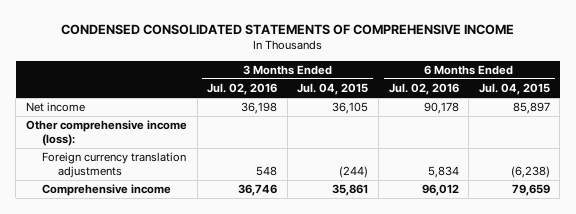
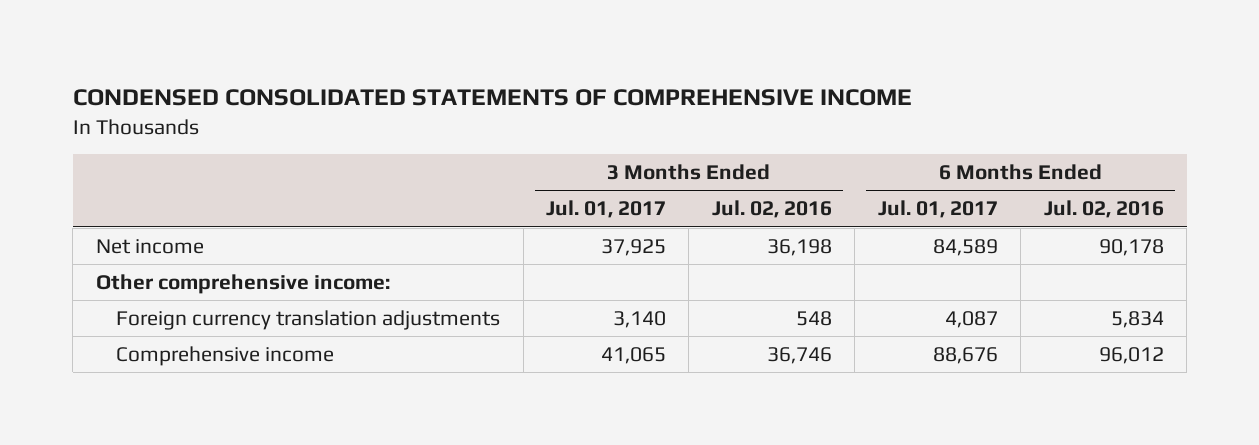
[297,83,369,96] Jul. 04, 2015 -> none
[478,83,550,96] Jul. 04, 2015 -> none
none -> [546,200,667,219] Jul. 01, 2017
none -> [877,200,998,219] Jul. 01, 2017
[26,120,188,147] Other comprehensive income (loss): -> [95,273,390,294] Other comprehensive income:

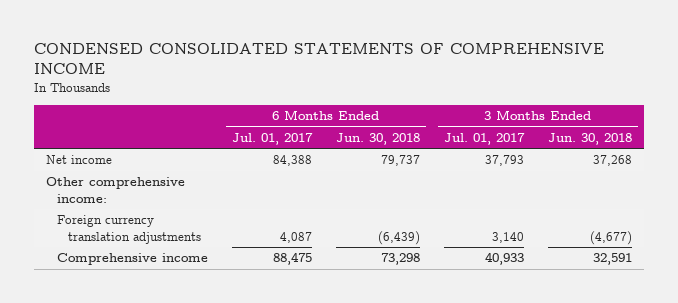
[711,200,832,219] Jul. 02, 2016 -> none
[1043,200,1164,219] Jul. 02, 2016 -> none
none -> [336,132,421,145] Jun. 30, 2018
none -> [548,132,633,145] Jun. 30, 2018
[601,238,667,256] 37,925 -> [485,155,525,167] 37,793
[932,238,998,256] 84,589 -> [273,155,313,167] 84,388
[601,346,667,364] 41,065 -> [485,252,525,266] 40,933
[932,346,998,364] 88,676 -> [273,252,313,266] 88,475

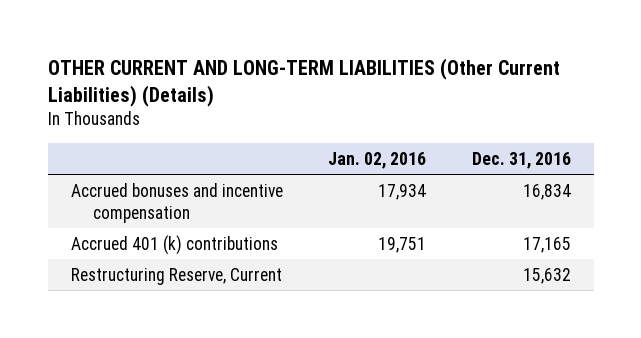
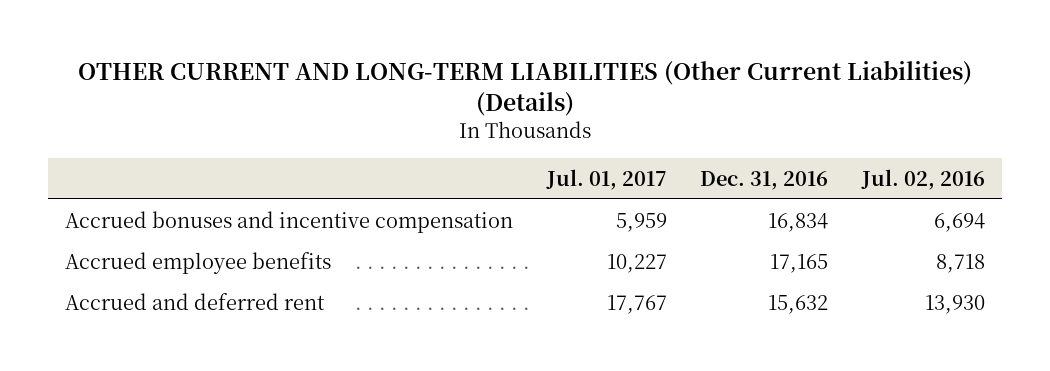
[328,151,427,169] Jan. 02, 2016 -> none
none -> [545,168,667,190] Jul. 01, 2017
none -> [860,168,985,190] Jul. 02, 2016
[70,234,278,255] Accrued 401 (k) contributions -> [65,251,332,274] Accrued employee benefits
[70,267,282,285] Restructuring Reserve, Current -> [65,292,326,310] Accrued and deferred rent

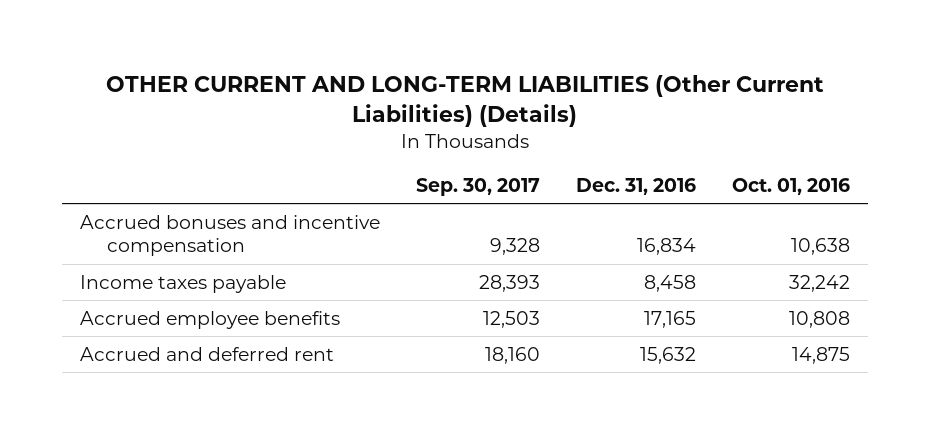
[545,168,667,190] Jul. 01, 2017 -> none
[860,168,985,190] Jul. 02, 2016 -> none
none -> [416,177,541,196] Sep. 30, 2017
none -> [731,177,850,195] Oct. 01, 2016
none -> [80,274,287,293] Income taxes payable

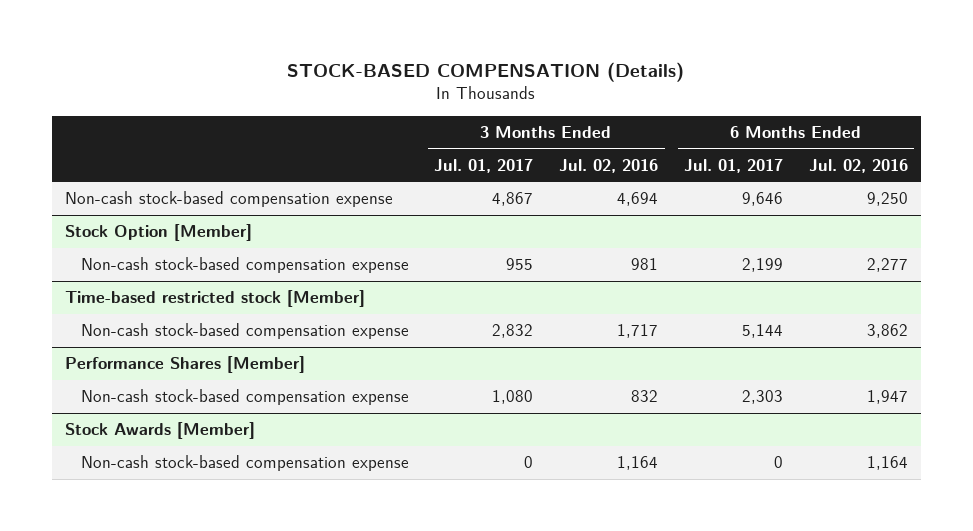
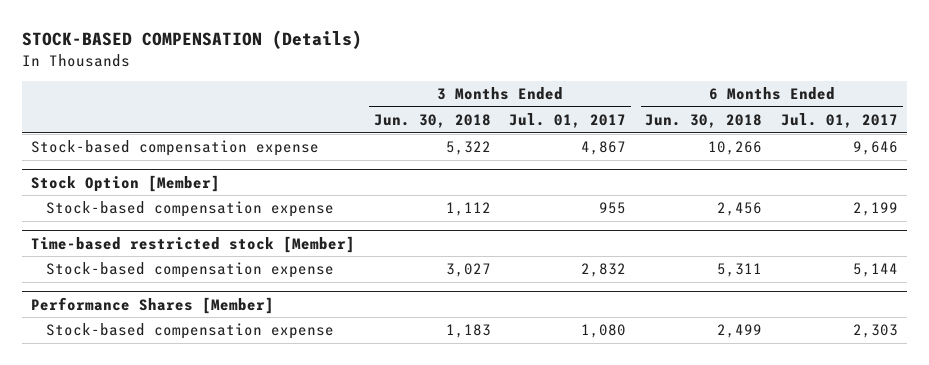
[559,158,659,173] Jul. 02, 2016 -> none
[808,158,908,173] Jul. 02, 2016 -> none
none -> [373,113,491,128] Jun. 30, 2018
none -> [645,113,763,128] Jun. 30, 2018
[64,191,393,208] Non-cash stock-based compensation expense -> [31,140,320,157] Stock-based compensation expense
[80,257,409,274] Non-cash stock-based compensation expense -> [46,201,335,218] Stock-based compensation expense
[80,323,409,340] Non-cash stock-based compensation expense -> [46,262,335,279] Stock-based compensation expense
[64,422,255,440] Stock Awards [Member] -> none
[80,455,409,472] Non-cash stock-based compensation expense -> none
[80,389,409,406] Non-cash stock-based compensation expense -> [46,323,335,340] Stock-based compensation expense

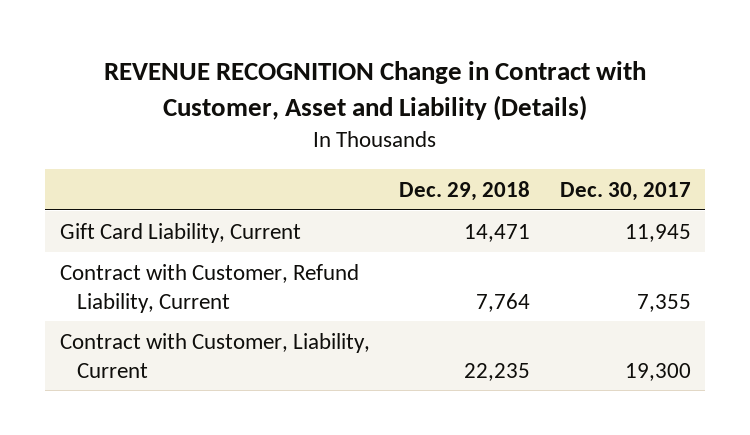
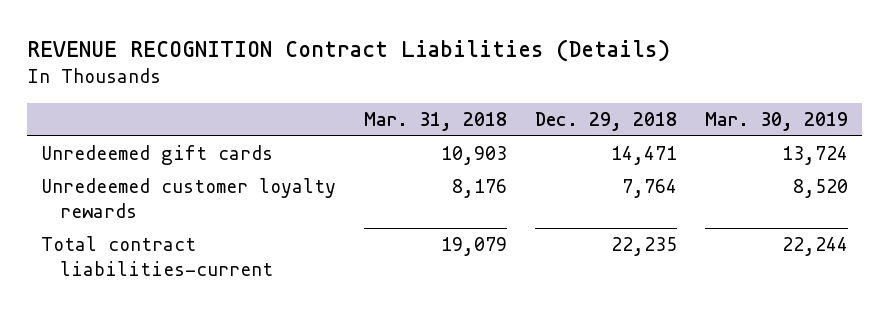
[104,61,647,121] REVENUE RECOGNITION Change in Contract with Customer, Asset and Liability (Details) -> [27,39,671,63] REVENUE RECOGNITION Contract Liabilities (Details)
[559,182,691,202] Dec. 30, 2017 -> none
none -> [363,111,507,131] Mar. 31, 2018
none -> [704,111,848,131] Mar. 30, 2019
[59,222,301,243] Gift Card Liability, Current -> [40,145,273,166] Unredeemed gift cards
[59,263,359,313] Contract with Customer, Refund Liability, Current -> [40,178,336,219] Unredeemed customer loyalty rewards
[59,332,370,378] Contract with Customer, Liability, Current -> [40,236,274,277] Total contract liabilities-current

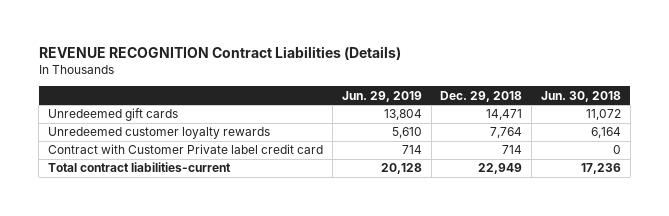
[363,111,507,131] Mar. 31, 2018 -> none
[704,111,848,131] Mar. 30, 2019 -> none
none -> [341,90,422,102] Jun. 29, 2019
none -> [541,90,622,102] Jun. 30, 2018
none -> [48,144,324,155] Contract with Customer Private label credit card
[610,237,677,257] 22,235 -> [478,163,523,175] 22,949

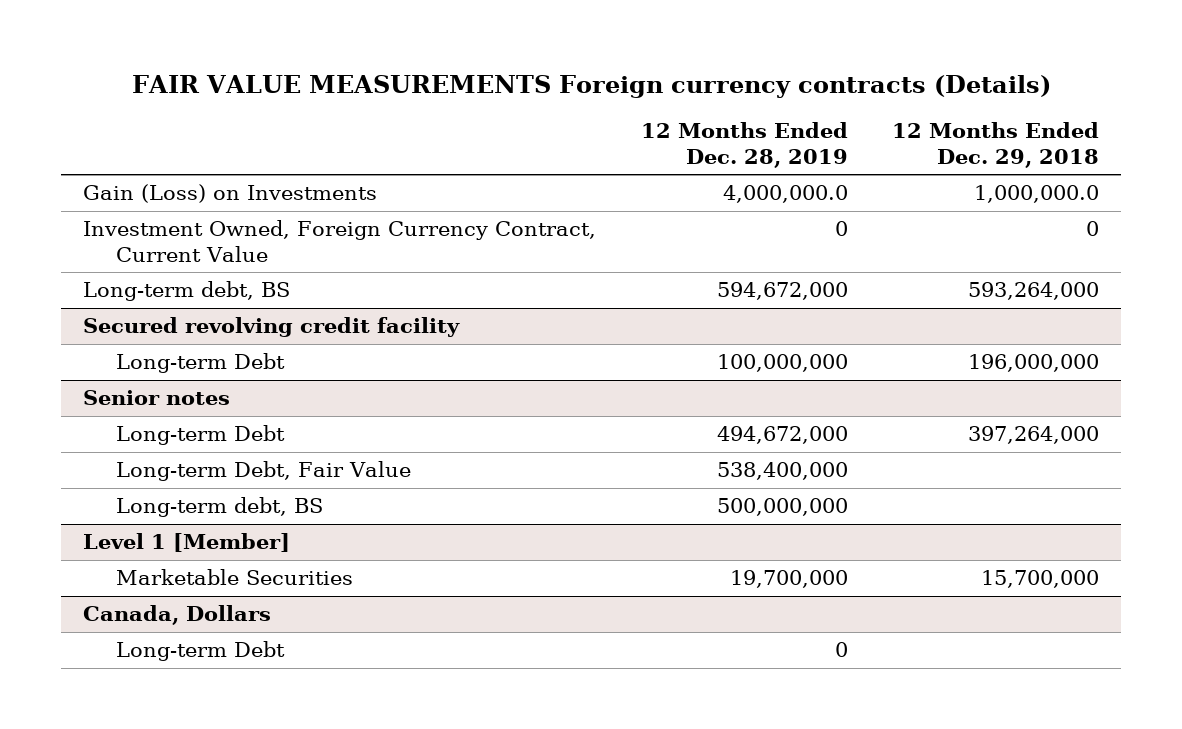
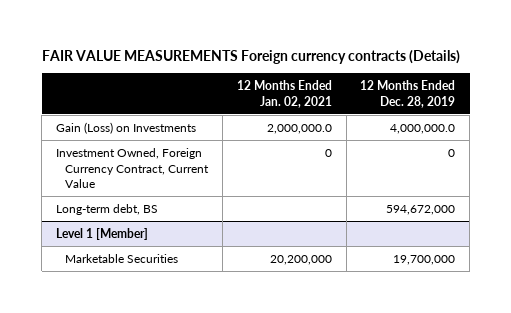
[891,122,1099,168] 12 Months Ended Dec. 29, 2018 -> none
none -> [236,79,332,108] 12 Months Ended Jan. 02, 2021
[83,317,461,338] Secured revolving credit facility -> none
[115,353,285,374] Long-term Debt -> none
[83,390,231,406] Senior notes -> none
[115,425,285,446] Long-term Debt -> none
[115,461,411,482] Long-term Debt, Fair Value -> none
[115,497,323,518] Long-term debt, BS -> none
[83,605,272,626] Canada, Dollars -> none
[115,641,285,662] Long-term Debt -> none

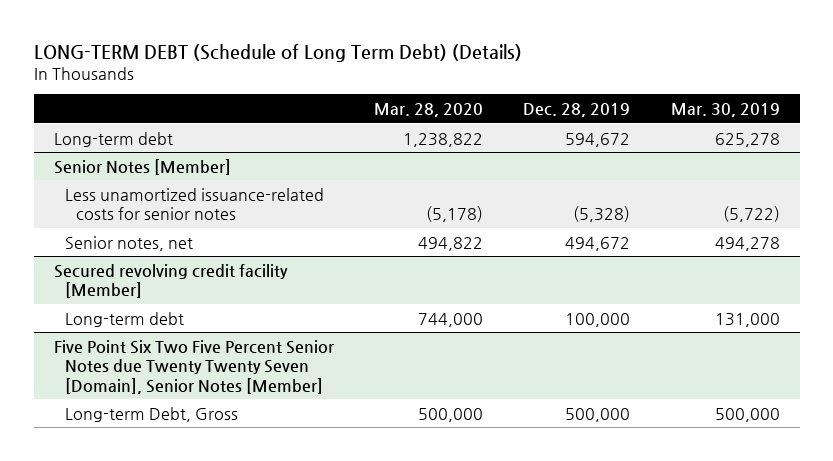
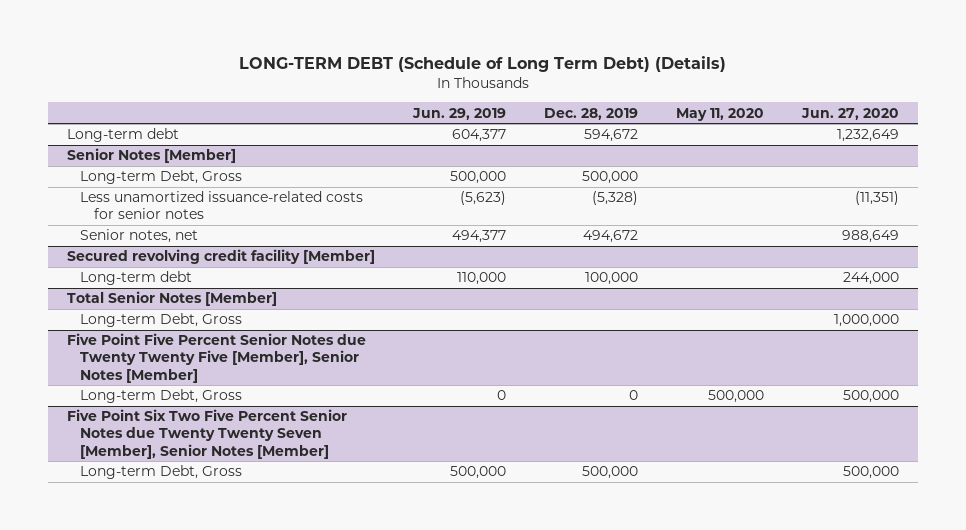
[374,102,484,117] Mar. 28, 2020 -> none
[670,102,780,117] Mar. 30, 2019 -> none
none -> [411,107,506,120] Jun. 29, 2019
none -> [675,107,764,121] May 11, 2020
none -> [800,107,899,120] Jun. 27, 2020
none -> [80,170,243,185] Long-term Debt, Gross
none -> [66,291,277,307] Total Senior Notes [Member]
none -> [80,313,243,328] Long-term Debt, Gross
none -> [66,333,366,383] Five Point Five Percent Senior Notes due Twenty Twenty Five [Member], Senior Notes [Member]
none -> [80,389,243,404] Long-term Debt, Gross
[53,339,334,394] Five Point Six Two Five Percent Senior Notes due Twenty Twenty Seven [Domain], Senior Notes [Member] -> [66,409,347,459] Five Point Six Two Five Percent Senior Notes due Twenty Twenty Seven [Member], Senior Notes [Member]

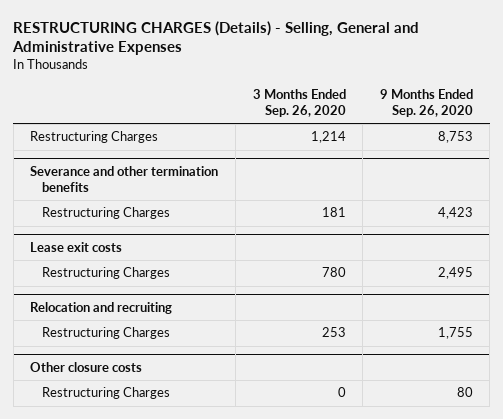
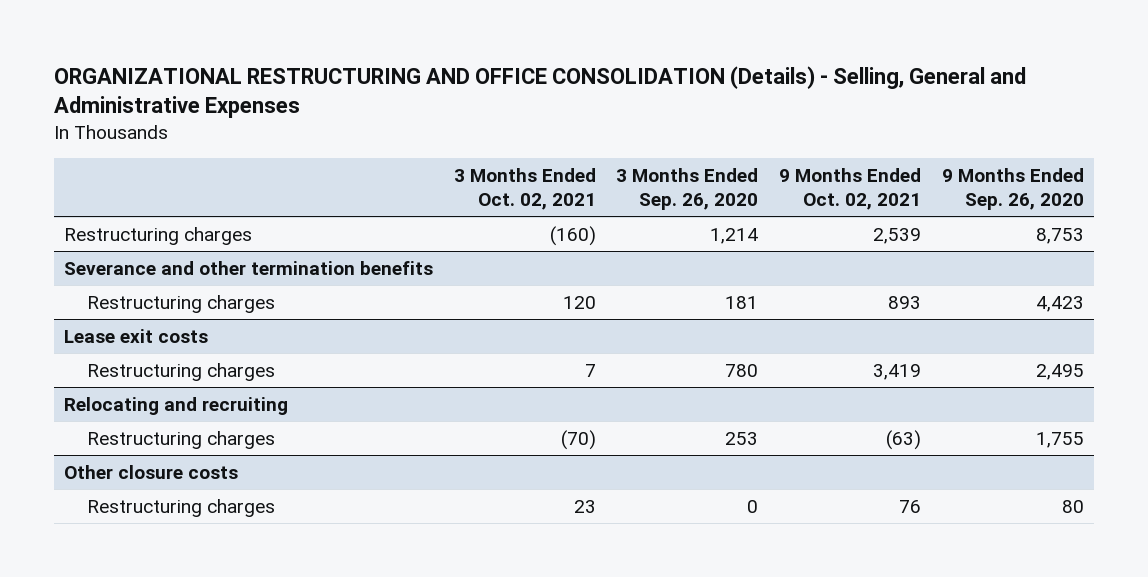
[12,20,420,55] RESTRUCTURING CHARGES (Details) - Selling, General and Administrative Expenses -> [53,65,1026,119] ORGANIZATIONAL RESTRUCTURING AND OFFICE CONSOLIDATION (Details) - Selling, General and Administrative Expenses
none -> [453,168,596,211] 3 Months Ended Oct. 02, 2021
none -> [779,168,922,211] 9 Months Ended Oct. 02, 2021
[30,131,159,144] Restructuring Charges -> [64,226,253,245] Restructuring charges
[41,207,170,220] Restructuring Charges -> [87,294,276,313] Restructuring charges
[41,267,170,280] Restructuring Charges -> [87,362,276,381] Restructuring charges
[30,301,173,314] Relocation and recruiting -> [64,396,289,415] Relocating and recruiting
[41,327,170,340] Restructuring Charges -> [87,430,276,449] Restructuring charges
[41,387,170,400] Restructuring Charges -> [87,498,276,517] Restructuring charges

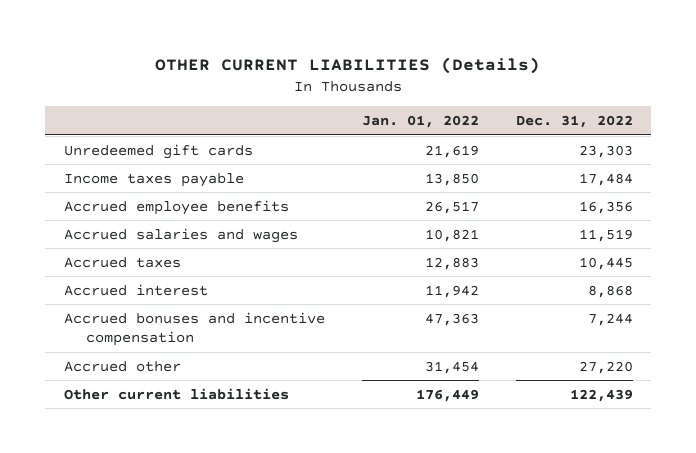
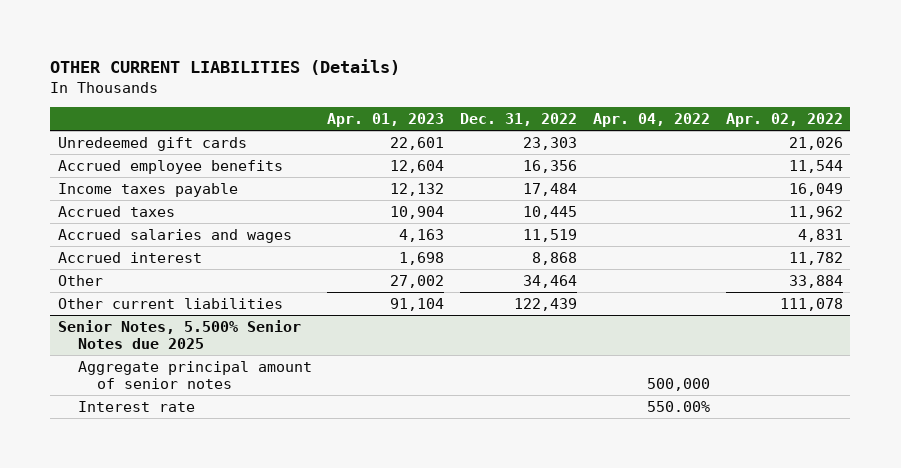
[361,115,479,129] Jan. 01, 2022 -> none
none -> [327,113,445,128] Apr. 01, 2023
none -> [592,113,710,128] Apr. 04, 2022
none -> [725,113,843,128] Apr. 02, 2022
[63,172,244,187] Income taxes payable -> [58,182,239,197] Income taxes payable
[63,227,298,243] Accrued salaries and wages -> [58,228,293,243] Accrued salaries and wages
[63,311,325,347] Accrued bonuses and incentive compensation -> none
[63,360,181,372] Accrued other -> [58,274,104,286] Other
[578,360,633,374] 27,220 -> [523,274,578,288] 34,464
none -> [58,319,302,349] Senior Notes, 5.500% Senior Notes due 2025
none -> [77,360,312,389] Aggregate principal amount of senior notes
none -> [77,400,195,412] Interest rate

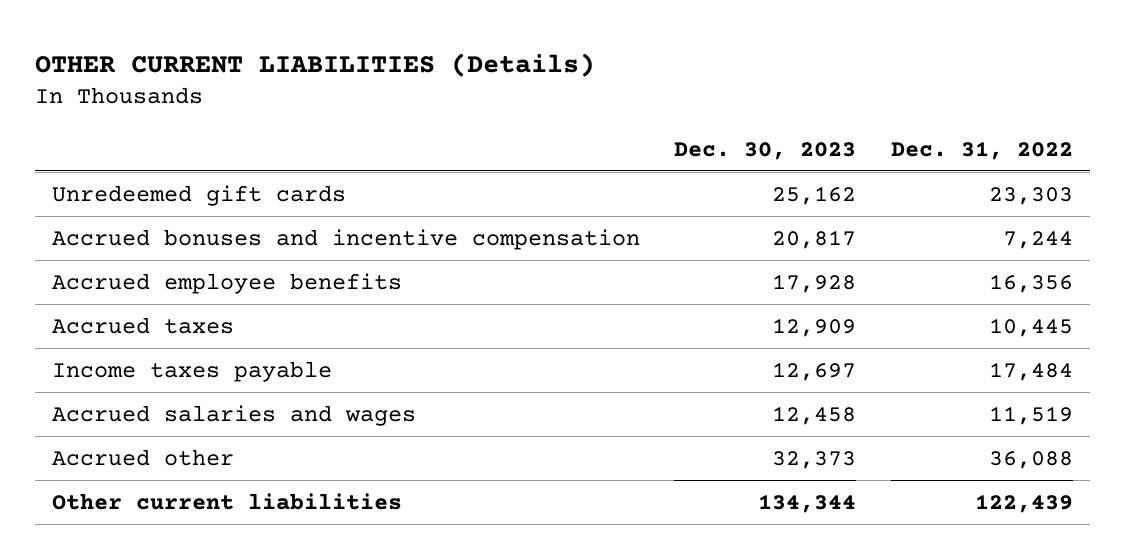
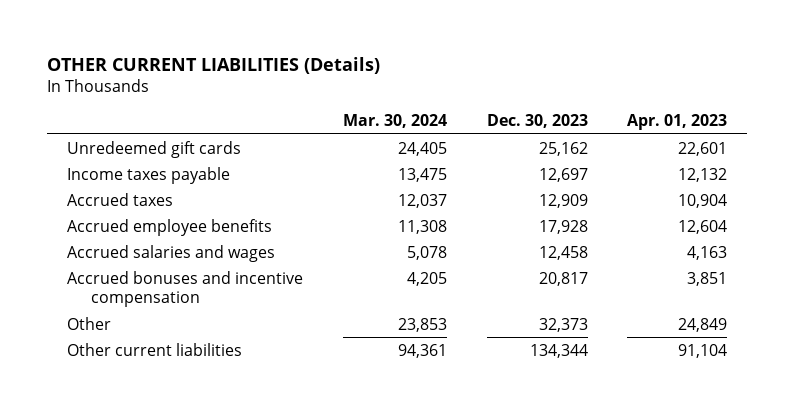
[890,140,1073,160] Dec. 31, 2022 -> none
none -> [342,113,447,128] Mar. 30, 2024
none -> [627,113,728,130] Apr. 01, 2023
[51,316,234,334] Accrued taxes -> [67,192,174,206] Accrued taxes
[51,272,402,294] Accrued employee benefits -> [67,218,273,236] Accrued employee benefits
[51,228,640,250] Accrued bonuses and incentive compensation -> [67,270,304,308] Accrued bonuses and incentive compensation
[51,448,234,466] Accrued other -> [67,316,112,330] Other

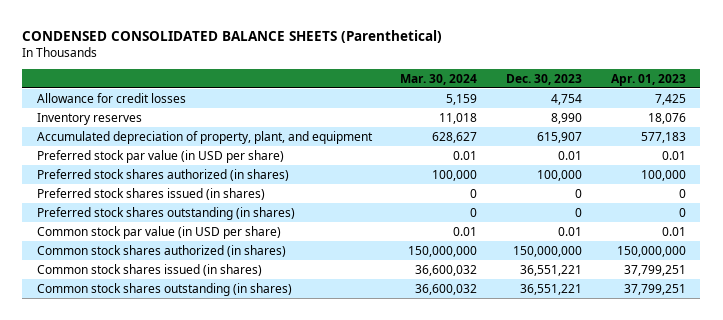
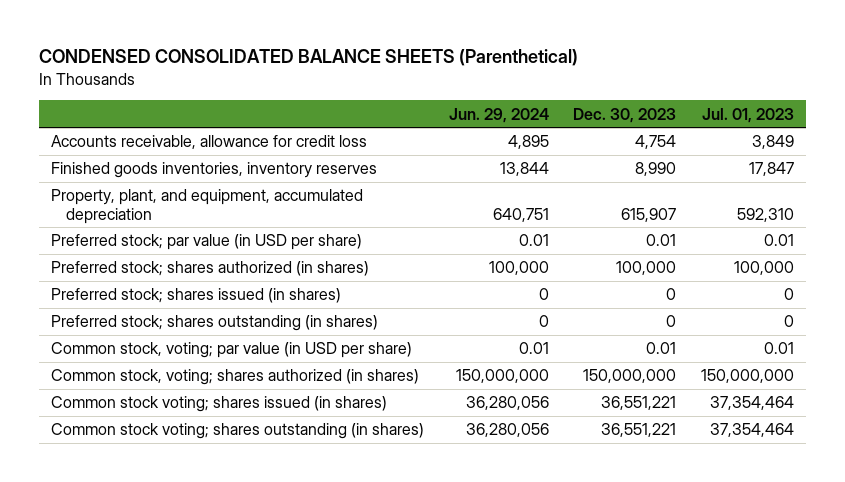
[400,73,478,85] Mar. 30, 2024 -> none
[610,73,686,86] Apr. 01, 2023 -> none
none -> [448,107,549,123] Jun. 29, 2024
none -> [701,107,794,123] Jul. 01, 2023
[36,92,186,103] Allowance for credit losses -> [50,135,367,150] Accounts receivable, allowance for credit loss
[36,112,142,125] Inventory reserves -> [50,162,377,179] Finished goods inventories, inventory reserves
[36,130,373,144] Accumulated depreciation of property, plant, and equipment -> [50,189,363,224] Property, plant, and equipment, accumulated depreciation
[36,149,284,163] Preferred stock par value (in USD per share) -> [50,234,362,251] Preferred stock; par value (in USD per share)
[36,168,289,181] Preferred stock shares authorized (in shares) -> [50,261,369,277] Preferred stock; shares authorized (in shares)
[36,187,265,200] Preferred stock shares issued (in shares) -> [50,288,341,304] Preferred stock; shares issued (in shares)
[36,206,295,220] Preferred stock shares outstanding (in shares) -> [50,315,378,332] Preferred stock; shares outstanding (in shares)
[36,225,281,239] Common stock par value (in USD per share) -> [50,342,412,359] Common stock, voting; par value (in USD per share)
[36,244,286,257] Common stock shares authorized (in shares) -> [50,369,419,386] Common stock, voting; shares authorized (in shares)
[36,263,262,276] Common stock shares issued (in shares) -> [50,396,387,413] Common stock voting; shares issued (in shares)
[36,282,292,296] Common stock shares outstanding (in shares) -> [50,423,424,440] Common stock voting; shares outstanding (in shares)

